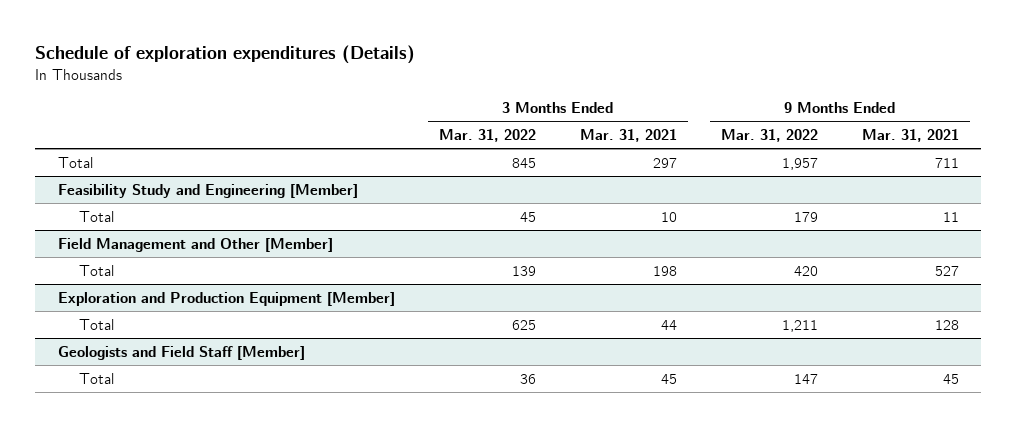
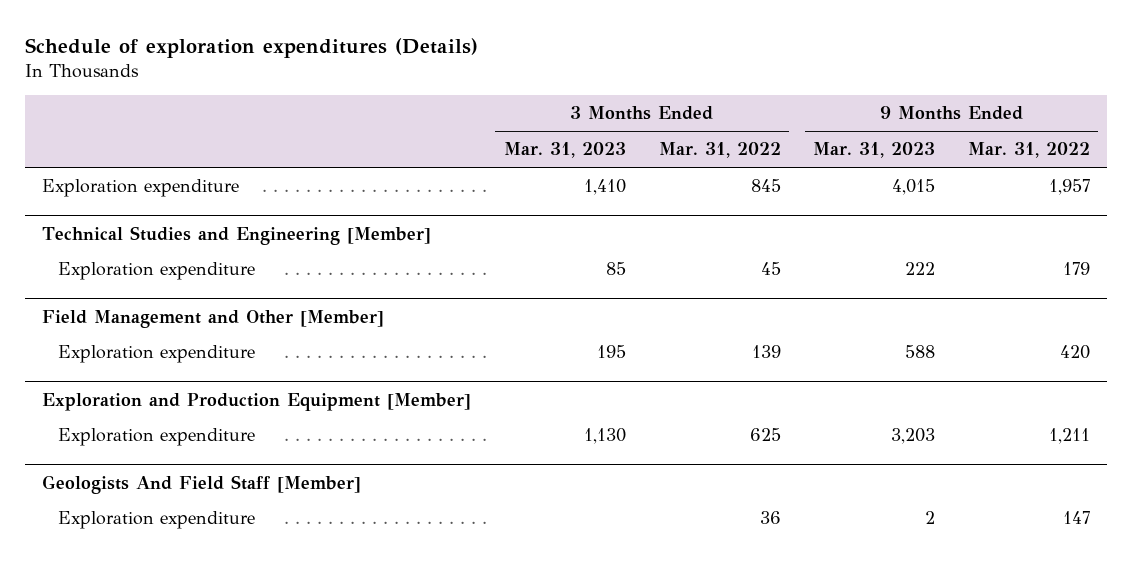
[579,129,677,143] Mar. 31, 2021 -> none
[862,129,960,143] Mar. 31, 2021 -> none
none -> [503,142,626,159] Mar. 31, 2023
none -> [813,142,936,159] Mar. 31, 2023
[57,183,358,198] Feasibility Study and Engineering [Member] -> none
[57,156,93,168] Total -> [41,179,239,198] Exploration expenditure
none -> [41,225,431,245] Technical Studies and Engineering [Member]
[78,210,114,222] Total -> [58,262,256,281] Exploration expenditure
[78,264,114,276] Total -> [58,345,256,364] Exploration expenditure
[78,318,114,330] Total -> [58,428,256,447] Exploration expenditure
[57,345,305,360] Geologists and Field Staff [Member] -> [41,474,361,494] Geologists And Field Staff [Member]
[78,372,114,384] Total -> [58,511,256,530] Exploration expenditure

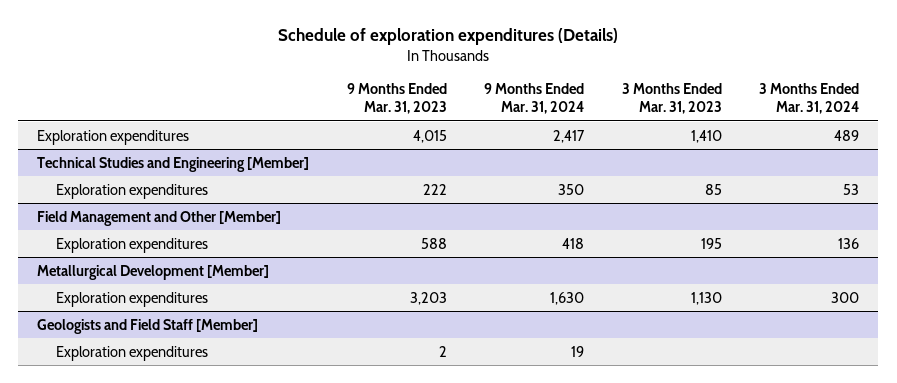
[658,142,781,159] Mar. 31, 2022 -> none
[968,142,1091,159] Mar. 31, 2022 -> none
none -> [484,83,585,115] 9 Months Ended Mar. 31, 2024
none -> [759,83,860,115] 3 Months Ended Mar. 31, 2024
[41,179,239,198] Exploration expenditure -> [37,129,190,145] Exploration expenditures
[58,262,256,281] Exploration expenditure -> [56,183,209,199] Exploration expenditures
[41,392,471,411] Exploration and Production Equipment [Member] -> none
[58,345,256,364] Exploration expenditure -> [56,237,209,253] Exploration expenditures
none -> [37,264,270,280] Metallurgical Development [Member]
[58,428,256,447] Exploration expenditure -> [56,291,209,307] Exploration expenditures
[41,474,361,494] Geologists And Field Staff [Member] -> [37,318,259,334] Geologists and Field Staff [Member]
[58,511,256,530] Exploration expenditure -> [56,345,209,361] Exploration expenditures

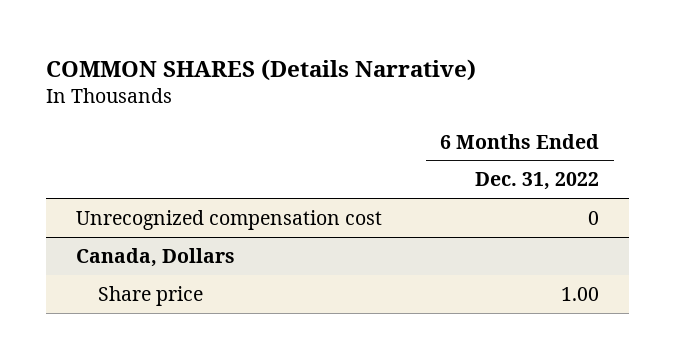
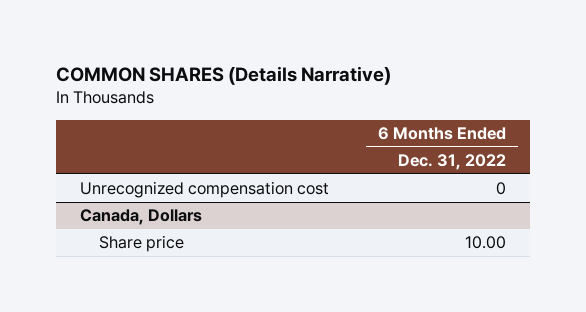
[561,286,600,301] 1.00 -> [464,236,506,250] 10.00

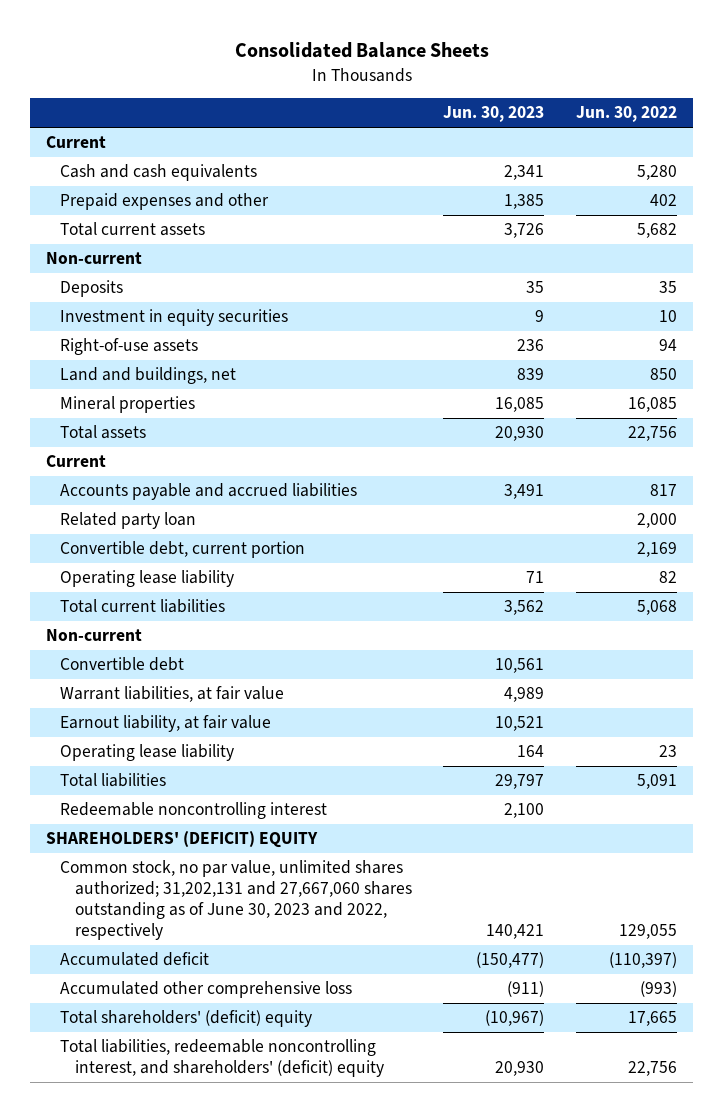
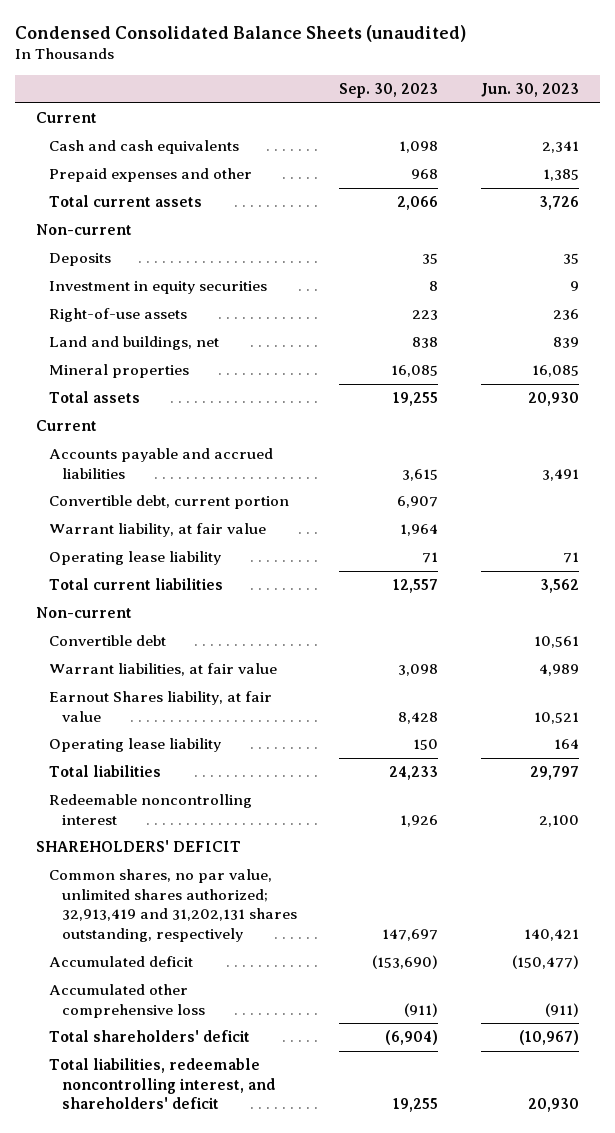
[234,42,489,59] Consolidated Balance Sheets -> [14,24,466,42] Condensed Consolidated Balance Sheets (unaudited)
[576,106,678,123] Jun. 30, 2022 -> none
none -> [339,82,439,98] Sep. 30, 2023
[60,512,197,530] Related party loan -> none
none -> [49,523,267,538] Warrant liability, at fair value
[60,715,272,733] Earnout liability, at fair value -> [49,691,273,722] Earnout Shares liability, at fair value
[46,831,319,849] SHAREHOLDERS' (DEFICIT) EQUITY -> [36,840,242,853] SHAREHOLDERS' DEFICIT
[60,860,412,941] Common stock, no par value, unlimited shares authorized; 31,202,131 and 27,667,060 shares outstanding as of June 30, 2023 and 2022, respectively -> [49,869,297,942] Common shares, no par value, unlimited shares authorized; 32,913,419 and 31,202,131 shares outstanding, respectively
[60,1010,313,1028] Total shareholders' (deficit) equity -> [49,1030,251,1043] Total shareholders' deficit
[60,1039,384,1078] Total liabilities, redeemable noncontrolling interest, and shareholders' (deficit) equity -> [49,1058,275,1110] Total liabilities, redeemable noncontrolling interest, and shareholders' deficit

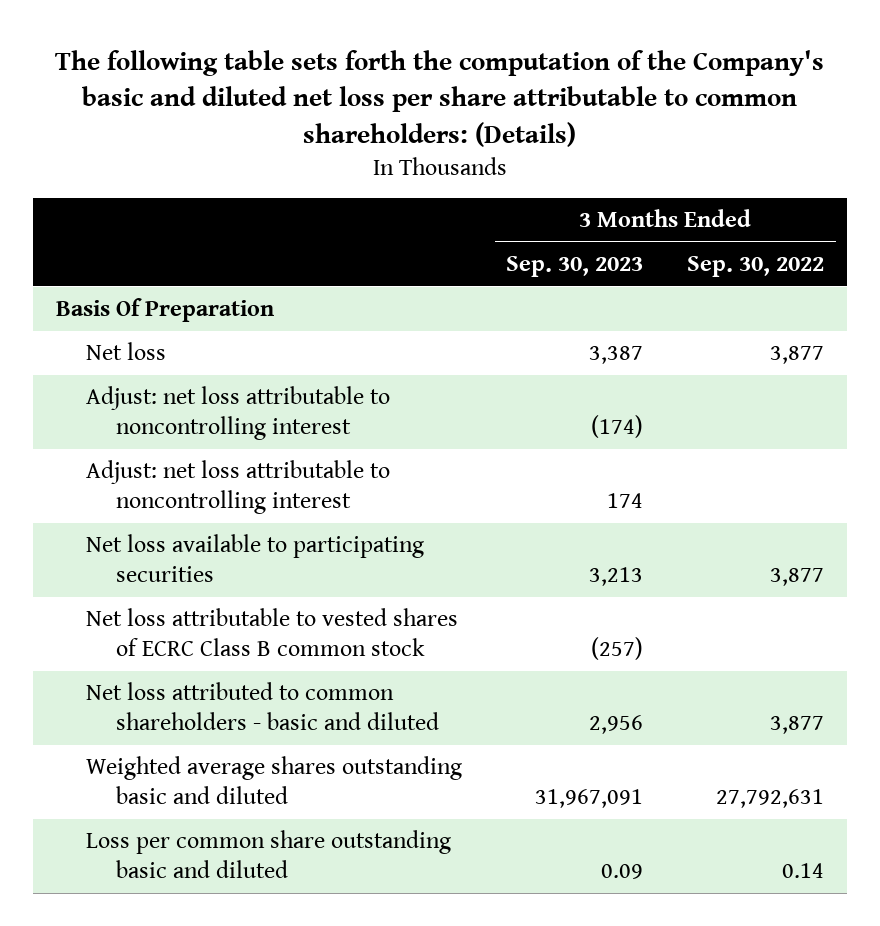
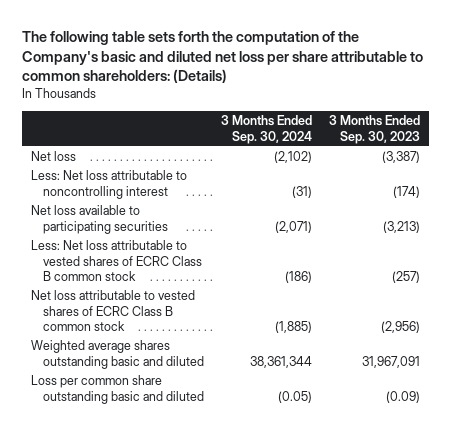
[687,256,825,278] Sep. 30, 2022 -> none
none -> [221,115,313,144] 3 Months Ended Sep. 30, 2024
[55,298,274,323] Basis Of Preparation -> none
[85,460,390,514] Adjust: net loss attributable to noncontrolling interest -> none
[85,682,439,730] Net loss attributed to common shareholders - basic and diluted -> none
[589,346,644,365] 3,387 -> [382,151,421,164] (3,387)
[85,386,390,440] Adjust: net loss attributable to noncontrolling interest -> [30,170,187,199] Less: Net loss attributable to noncontrolling interest
[589,566,644,586] 3,213 -> [383,220,421,233] (3,213)
none -> [30,240,203,281] Less: Net loss attributable to vested shares of ECRC Class B common stock
[591,636,644,660] (257) -> [381,320,421,333] (2,956)
[601,863,644,879] 0.09 -> [386,390,421,403] (0.09)

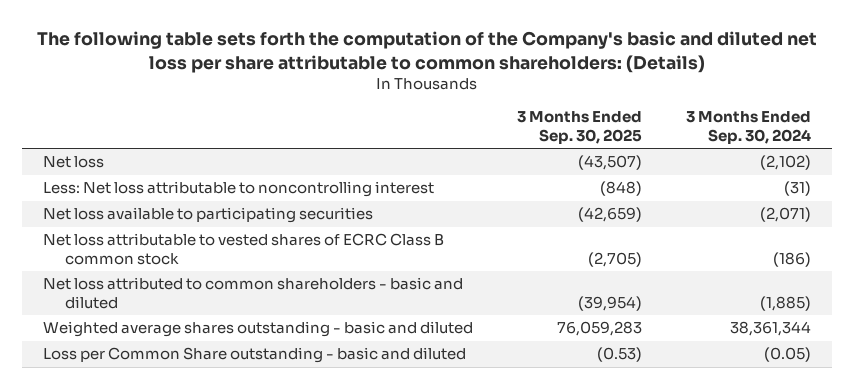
[329,115,421,144] 3 Months Ended Sep. 30, 2023 -> none
none -> [517,111,643,145] 3 Months Ended Sep. 30, 2025
[30,240,203,281] Less: Net loss attributable to vested shares of ECRC Class B common stock -> none
[275,320,313,333] (1,885) -> [772,252,811,268] (186)
none -> [43,277,464,310] Net loss attributed to common shareholders - basic and diluted
[30,340,205,369] Weighted average shares outstanding basic and diluted -> [43,321,474,338] Weighted average shares outstanding - basic and diluted
[30,375,205,404] Loss per common share outstanding basic and diluted -> [43,347,467,364] Loss per Common Share outstanding - basic and diluted

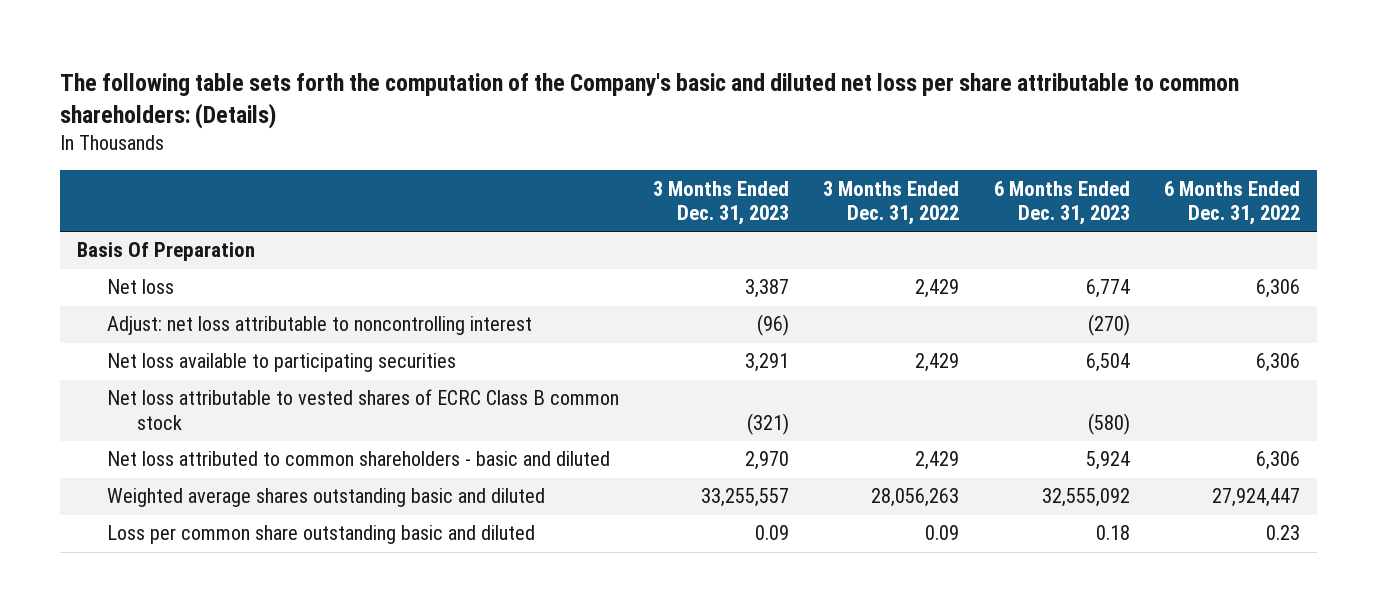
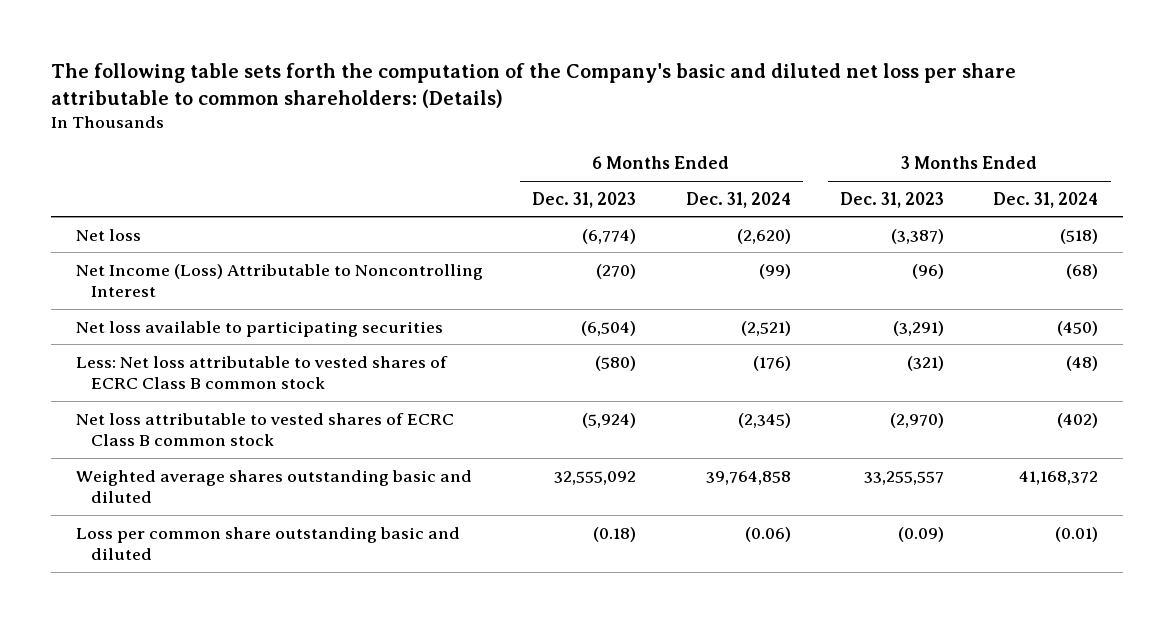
[823,180,960,226] 3 Months Ended Dec. 31, 2022 -> none
[1163,180,1300,226] 6 Months Ended Dec. 31, 2022 -> none
none -> [685,191,791,208] Dec. 31, 2024
none -> [993,191,1099,208] Dec. 31, 2024
[77,242,256,262] Basis Of Preparation -> none
[106,451,610,467] Net loss attributed to common shareholders - basic and diluted -> none
[745,279,790,299] 3,387 -> [890,228,944,244] (3,387)
[1085,279,1130,299] 6,774 -> [582,228,637,244] (6,774)
[106,316,532,336] Adjust: net loss attributable to noncontrolling interest -> [75,263,483,298] Net Income (Loss) Attributable to Noncontrolling Interest
[745,353,790,373] 3,291 -> [892,320,944,336] (3,291)
[1085,353,1130,373] 6,504 -> [581,320,637,336] (6,504)
none -> [75,355,448,390] Less: Net loss attributable to vested shares of ECRC Class B common stock
[747,412,790,435] (321) -> [889,412,944,428] (2,970)
[1087,412,1130,435] (580) -> [582,412,637,428] (5,924)
[755,525,790,541] 0.09 -> [897,526,944,542] (0.09)
[1095,525,1130,541] 0.18 -> [593,526,637,542] (0.18)

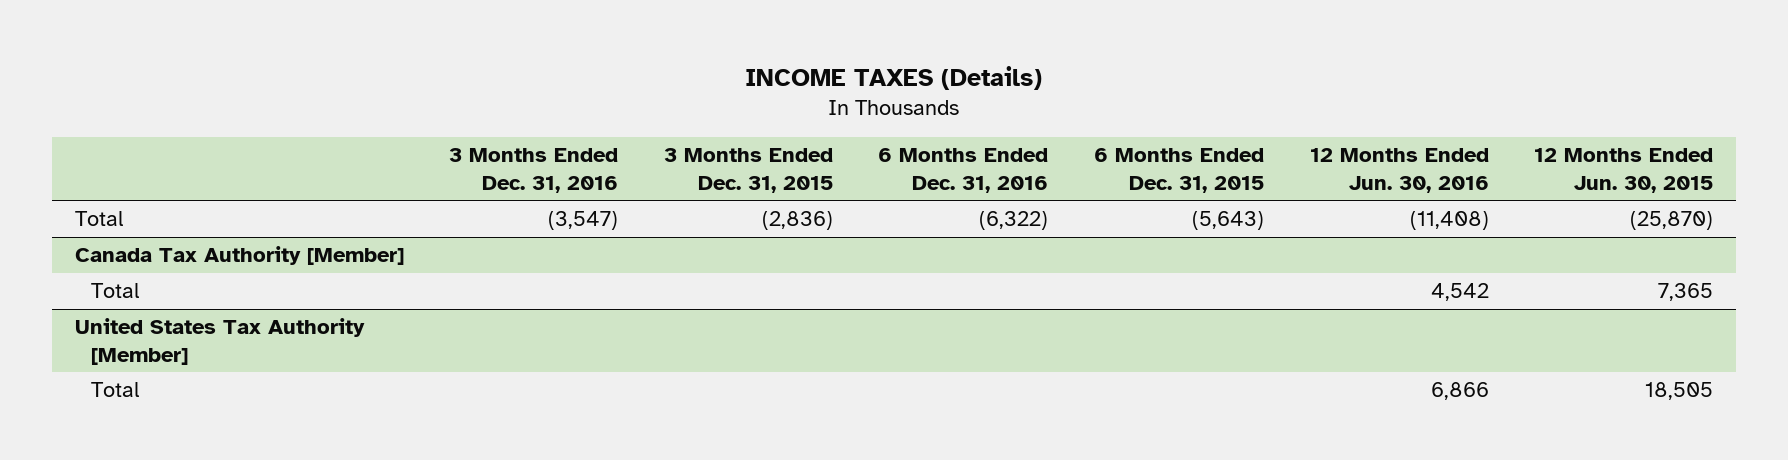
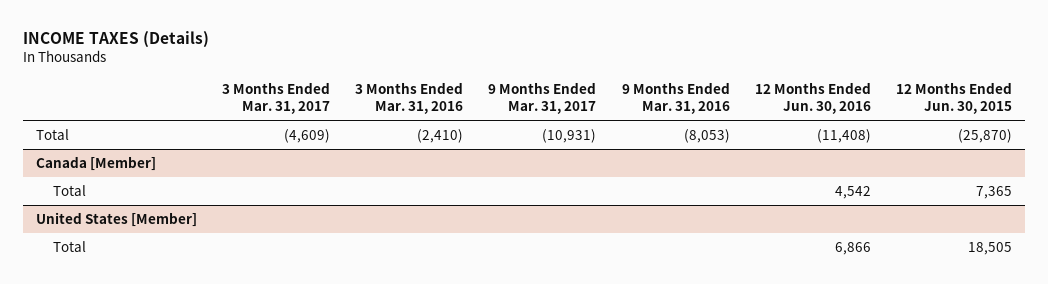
[449,148,619,193] 3 Months Ended Dec. 31, 2016 -> none
[663,148,833,193] 3 Months Ended Dec. 31, 2015 -> none
[878,148,1049,193] 6 Months Ended Dec. 31, 2016 -> none
[1094,148,1265,193] 6 Months Ended Dec. 31, 2015 -> none
none -> [221,82,330,115] 3 Months Ended Mar. 31, 2017
none -> [355,82,464,115] 3 Months Ended Mar. 31, 2016
none -> [488,82,597,115] 9 Months Ended Mar. 31, 2017
none -> [621,82,730,115] 9 Months Ended Mar. 31, 2016
[74,246,404,266] Canada Tax Authority [Member] -> [35,155,156,171] Canada [Member]
[74,318,365,365] United States Tax Authority [Member] -> [35,211,197,227] United States [Member]

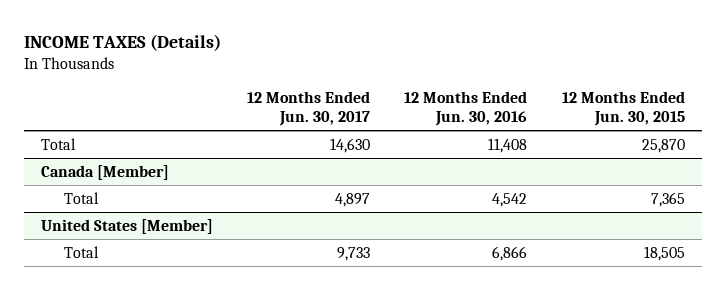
[221,82,330,115] 3 Months Ended Mar. 31, 2017 -> none
[355,82,464,115] 3 Months Ended Mar. 31, 2016 -> none
[488,82,597,115] 9 Months Ended Mar. 31, 2017 -> none
[621,82,730,115] 9 Months Ended Mar. 31, 2016 -> none
none -> [247,91,371,126] 12 Months Ended Jun. 30, 2017
[816,128,871,143] (11,408) -> [488,137,528,153] 11,408
[957,128,1012,143] (25,870) -> [641,138,685,153] 25,870

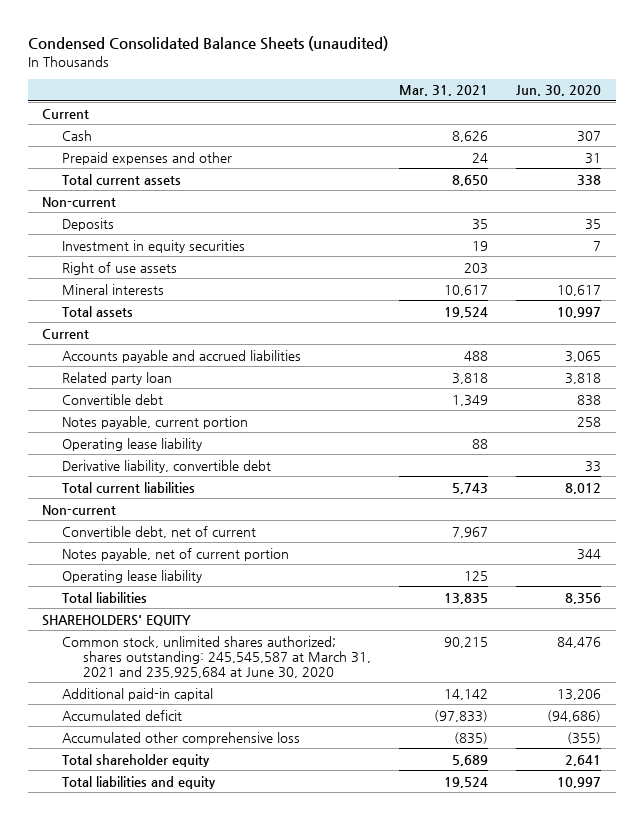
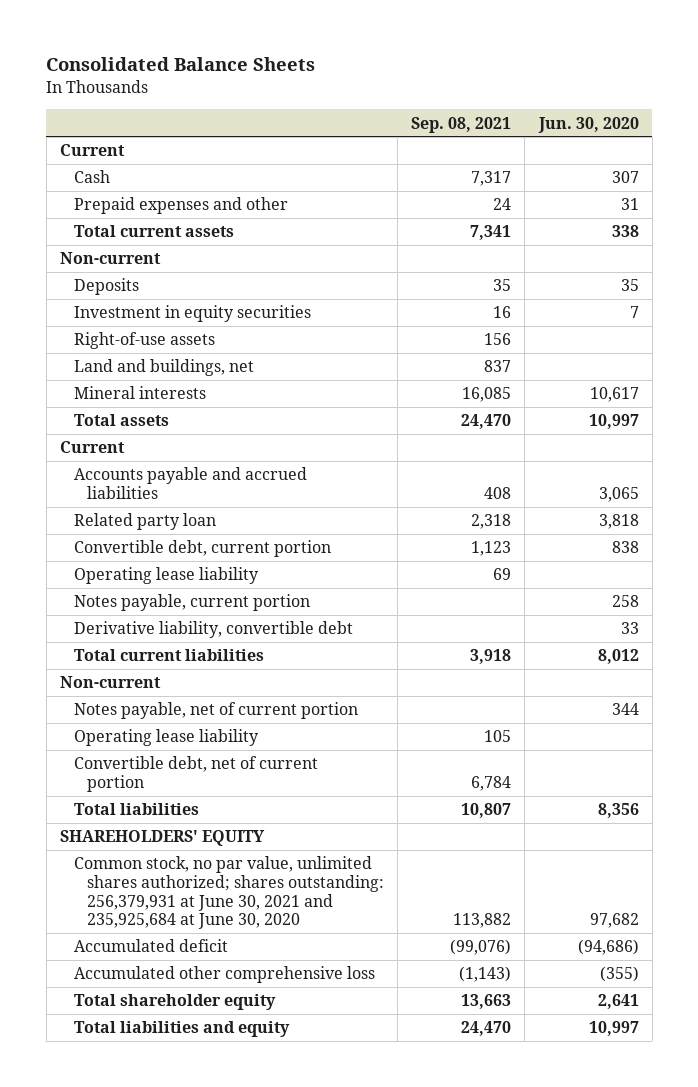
[27,35,388,51] Condensed Consolidated Balance Sheets (unaudited) -> [46,57,316,72] Consolidated Balance Sheets
[399,85,489,97] Mar. 31, 2021 -> none
none -> [411,116,512,133] Sep. 08, 2021
[62,261,178,275] Right of use assets -> [73,332,215,350] Right-of-use assets
none -> [73,359,254,377] Land and buildings, net
[62,393,164,405] Convertible debt -> [73,540,331,558] Convertible debt, current portion
[62,415,249,429] Notes payable, current portion -> [73,594,310,612] Notes payable, current portion
[62,525,257,538] Convertible debt, net of current -> none
none -> [73,756,318,792] Convertible debt, net of current portion
[62,687,214,701] Additional paid-in capital -> none
[62,635,371,678] Common stock, unlimited shares authorized; shares outstanding: 245,545,587 at March 31, 2021 and 235,925,684 at June 30, 2020 -> [73,856,385,930] Common stock, no par value, unlimited shares authorized; shares outstanding: 256,379,931 at June 30, 2021 and 235,925,684 at June 30, 2020
[557,636,602,648] 84,476 -> [589,913,639,929] 97,682

